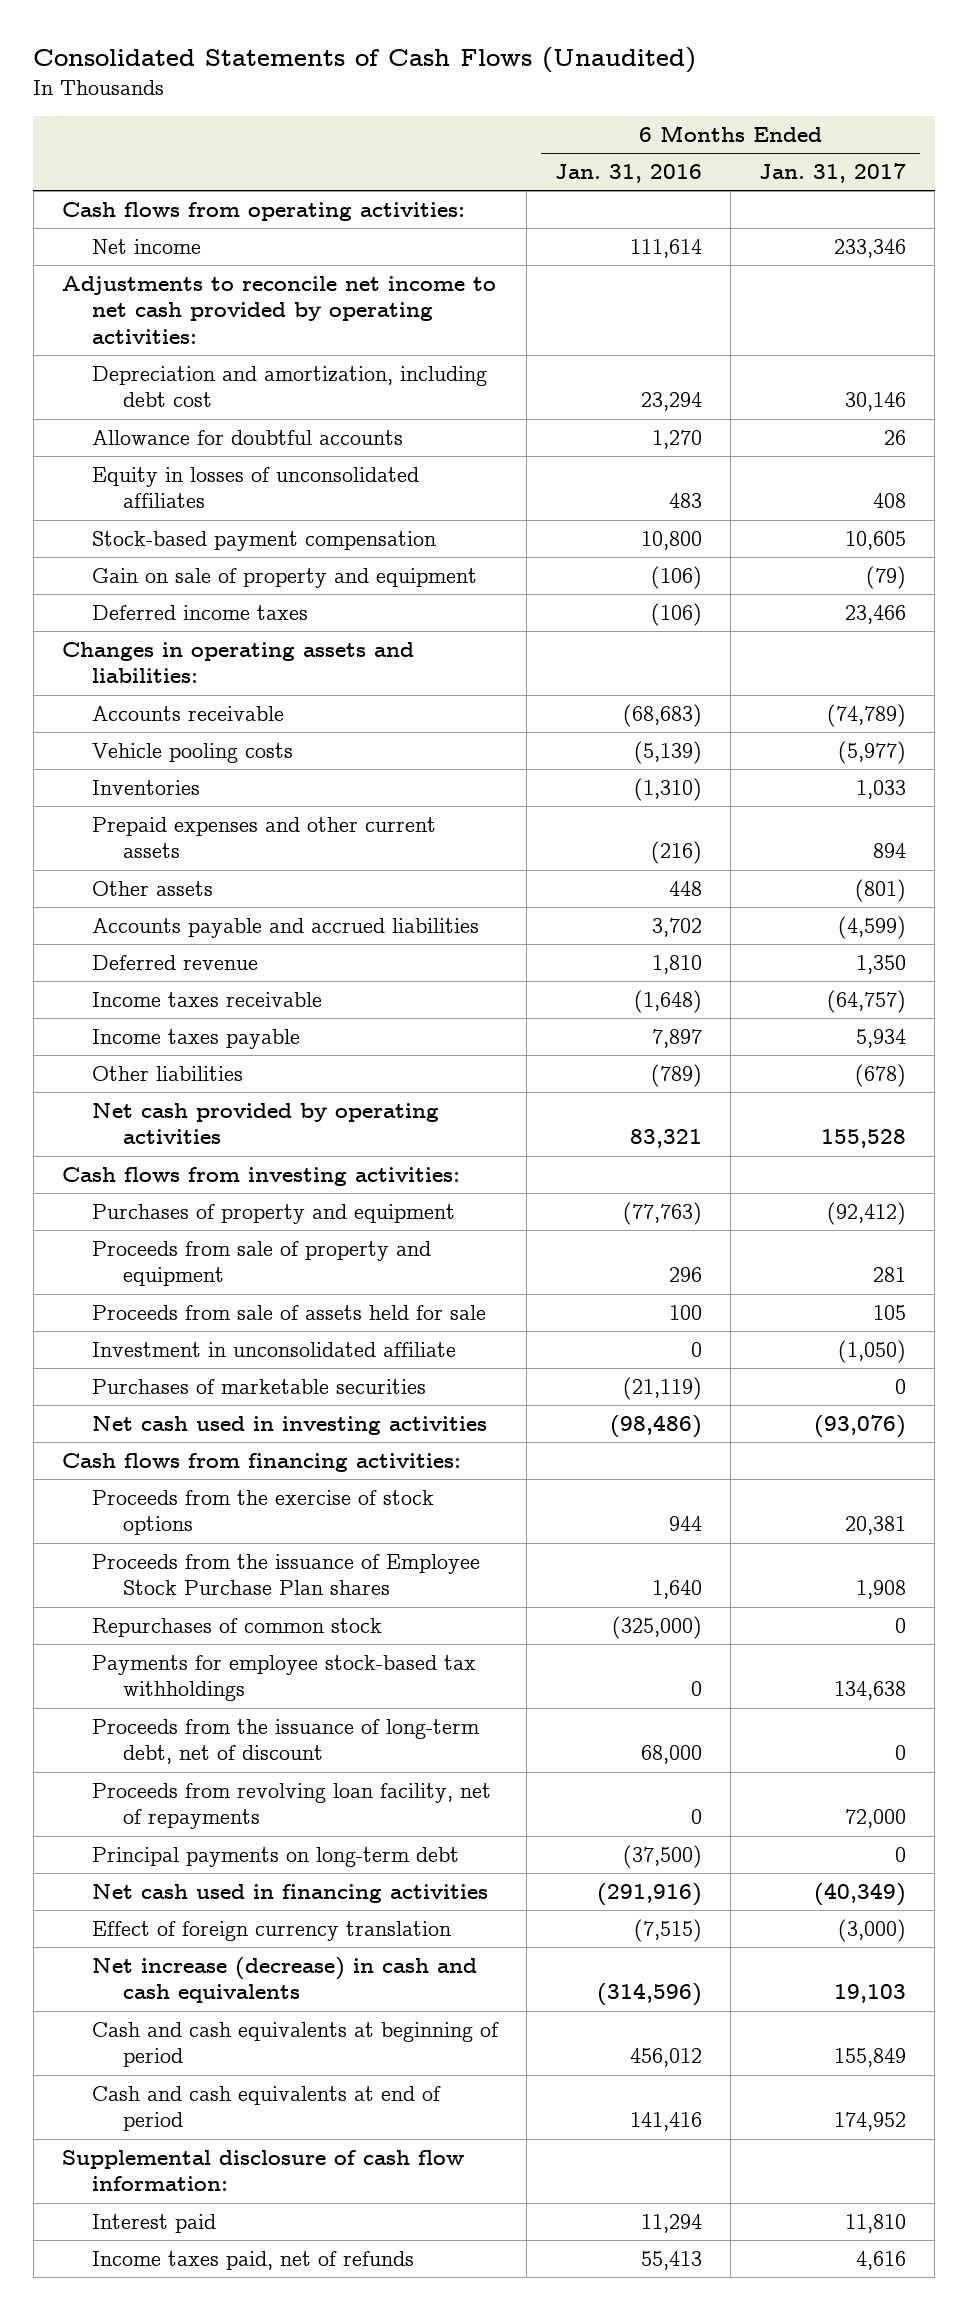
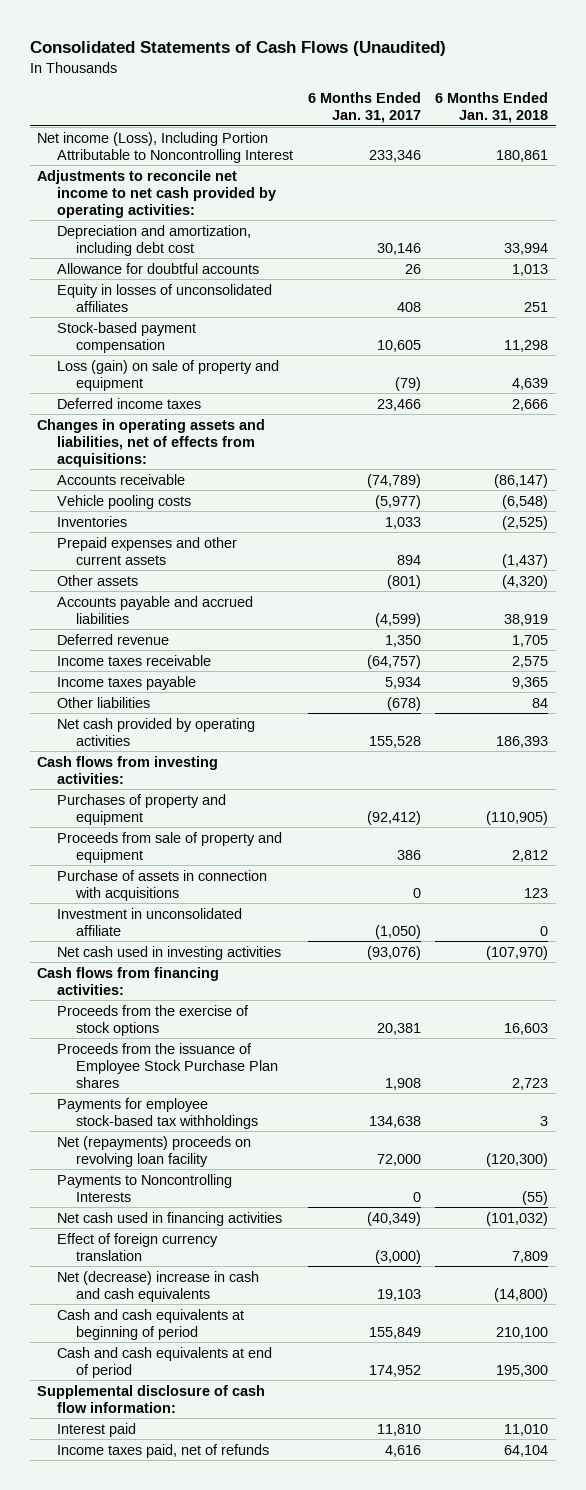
[555,164,703,184] Jan. 31, 2016 -> none
none -> [435,91,549,124] 6 Months Ended Jan. 31, 2018
[61,201,465,221] Cash flows from operating activities: -> none
[92,238,202,254] Net income -> [37,131,293,163] Net income (Loss), Including Portion Attributable to Noncontrolling Interest
[92,567,478,588] Gain on sale of property and equipment -> [56,359,279,391] Loss (gain) on sale of property and equipment
[61,641,414,684] Changes in operating assets and liabilities: -> [37,418,266,468] Changes in operating assets and liabilities, net of effects from acquisitions:
[92,1304,487,1320] Proceeds from sale of assets held for sale -> none
[873,1267,907,1283] 281 -> [396,849,421,860] 386
none -> [56,869,267,901] Purchase of assets in connection with acquisitions
[92,1378,427,1394] Purchases of marketable securities -> none
[92,1617,383,1637] Repurchases of common stock -> none
[92,1718,481,1765] Proceeds from the issuance of long-term debt, net of discount -> none
[92,1846,460,1867] Principal payments on long-term debt -> none
[92,1782,492,1830] Proceeds from revolving loan facility, net of repayments -> [56,1135,251,1167] Net (repayments) proceeds on revolving loan facility
none -> [56,1173,232,1202] Payments to Noncontrolling Interests
[92,1956,478,2004] Net increase (decrease) in cash and cash equivalents -> [56,1270,259,1302] Net (decrease) increase in cash and cash equivalents

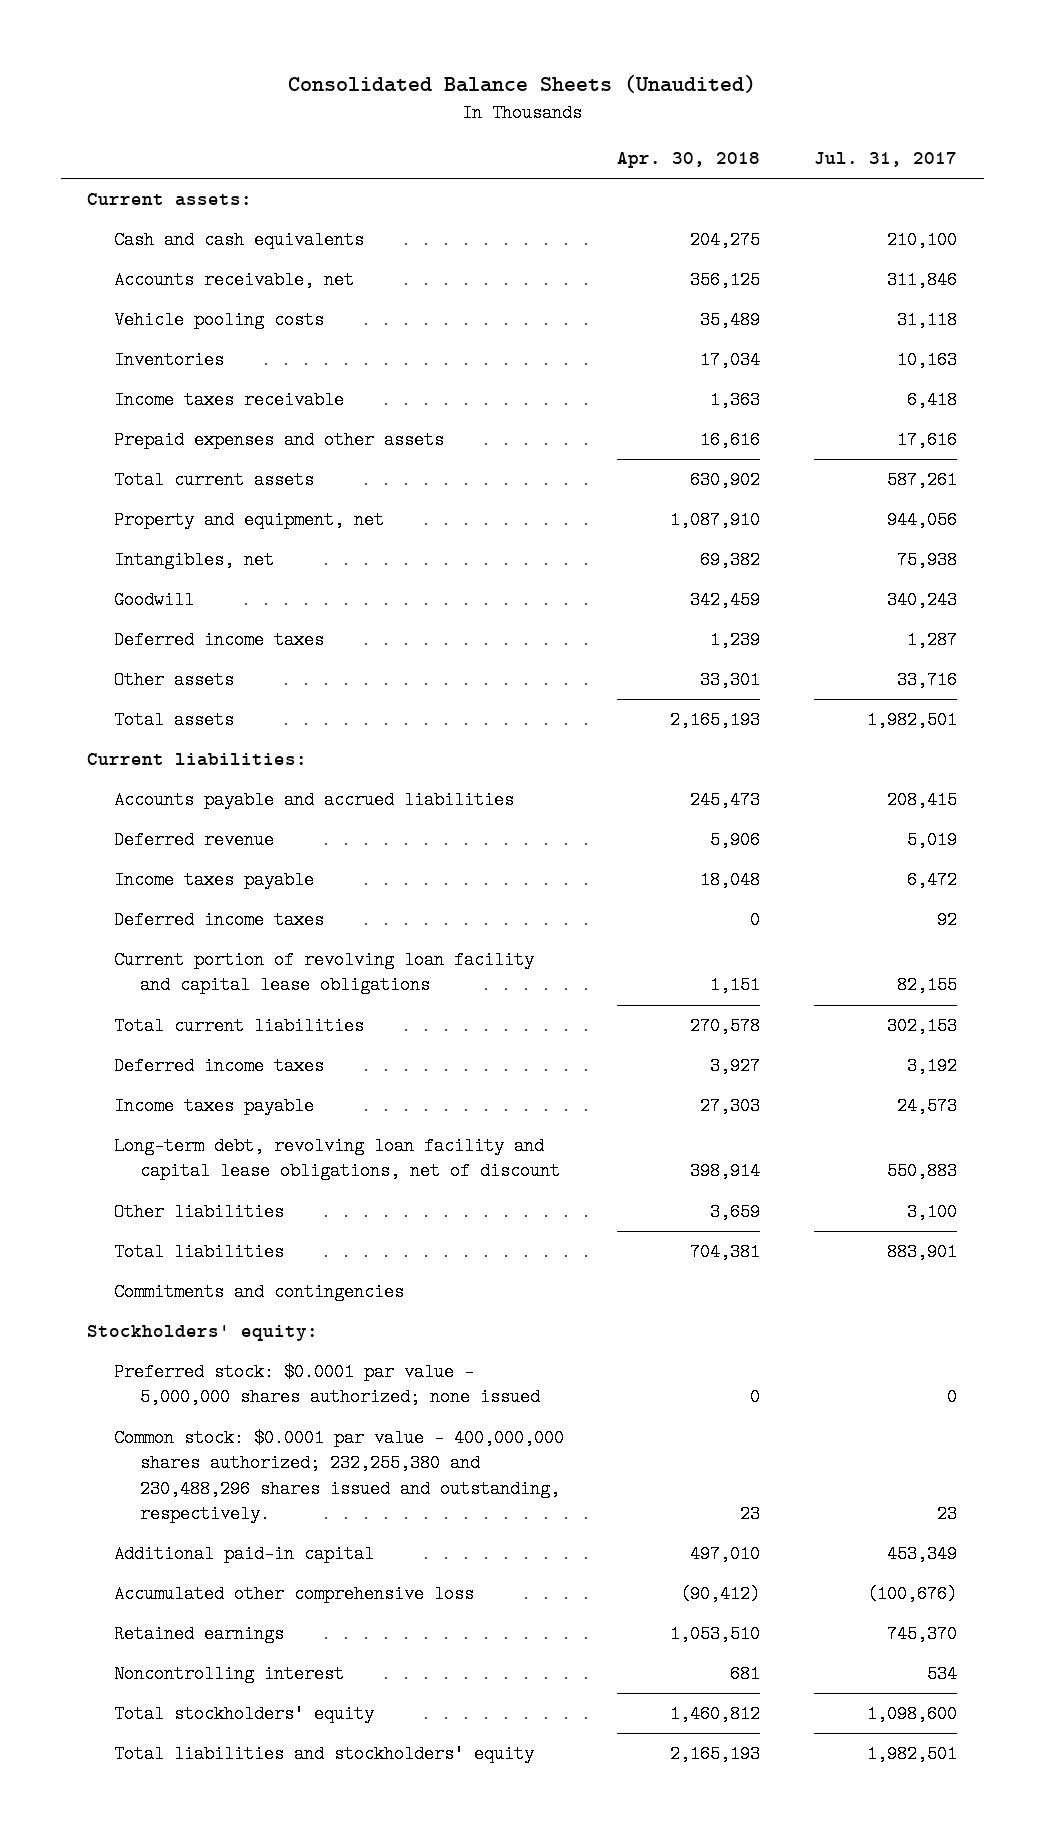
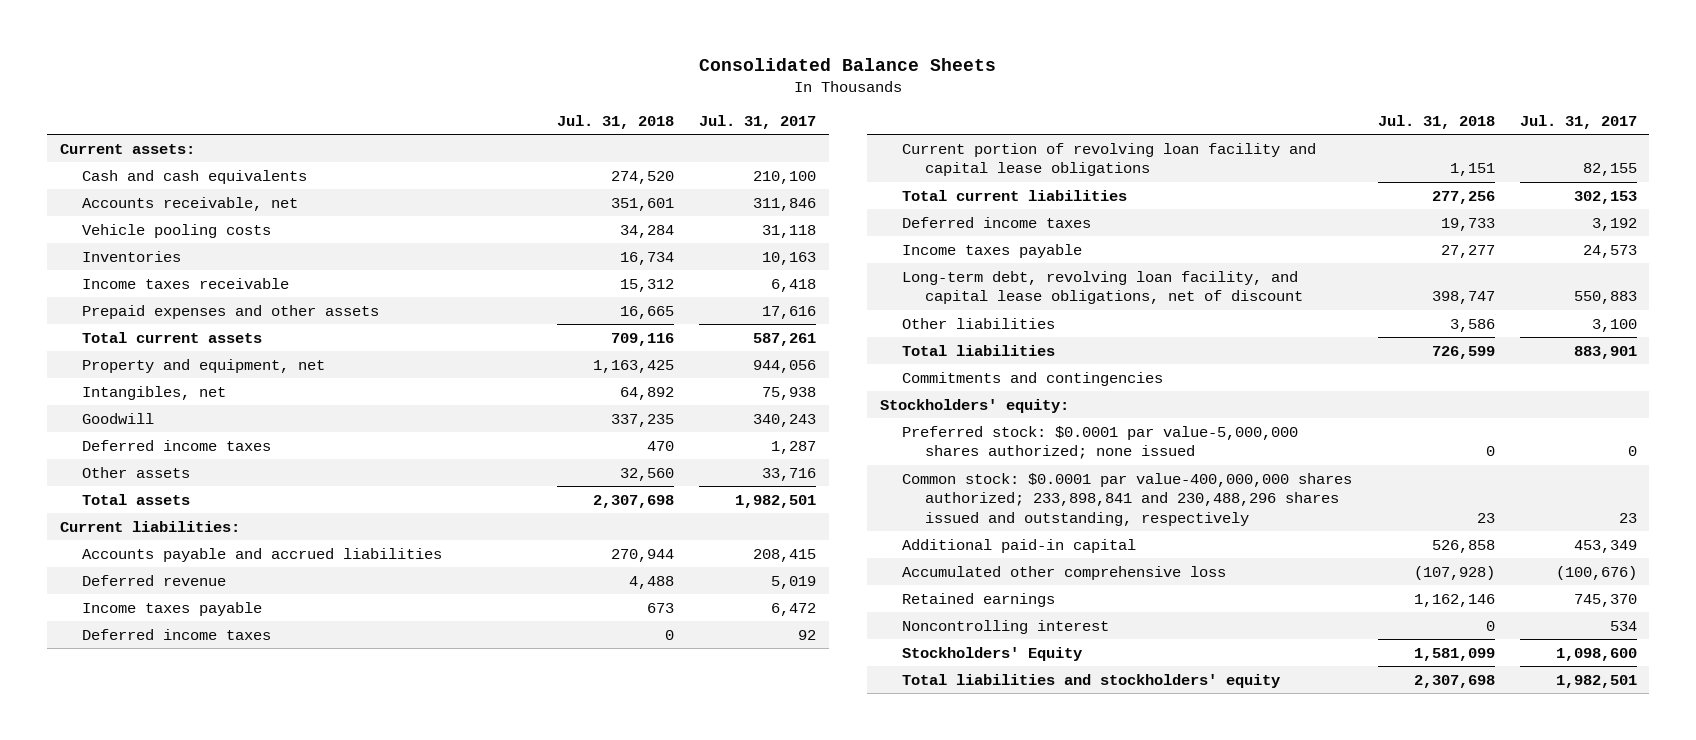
[288,75,757,94] Consolidated Balance Sheets (Unaudited) -> [699,57,997,71] Consolidated Balance Sheets
[617,151,761,168] Apr. 30, 2018 -> none
none -> [557,114,675,129] Jul. 31, 2018
[113,1137,561,1181] Long-term debt, revolving loan facility and capital lease obligations, net of discount -> [902,270,1303,305] Long-term debt, revolving loan facility, and capital lease obligations, net of discount
[113,1363,541,1407] Preferred stock: $0.0001 par value - 5,000,000 shares authorized; none issued -> [902,425,1299,460] Preferred stock: $0.0001 par value-5,000,000 shares authorized; none issued
[113,1429,564,1523] Common stock: $0.0001 par value - 400,000,000 shares authorized; 232,255,380 and 230,488,296 shares issued and outstanding, respectively. -> [902,472,1353,526] Common stock: $0.0001 par value-400,000,000 shares authorized; 233,898,841 and 230,488,296 shares issued and outstanding, respectively
[113,1705,374,1724] Total stockholders' equity -> [902,646,1083,661] Stockholders' Equity

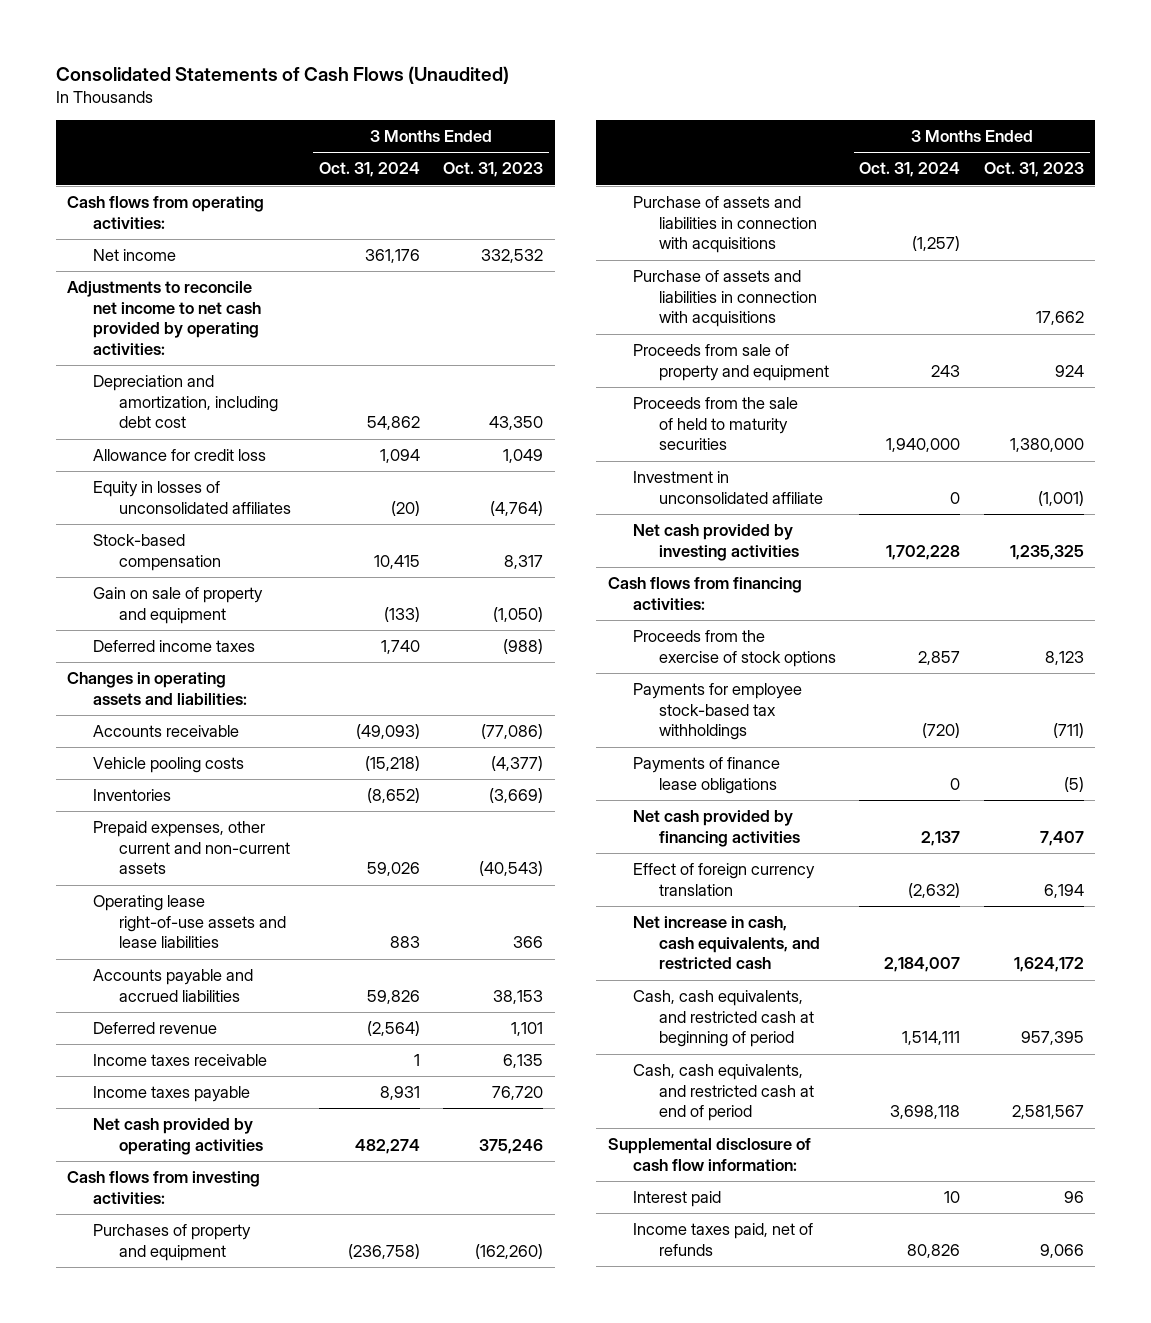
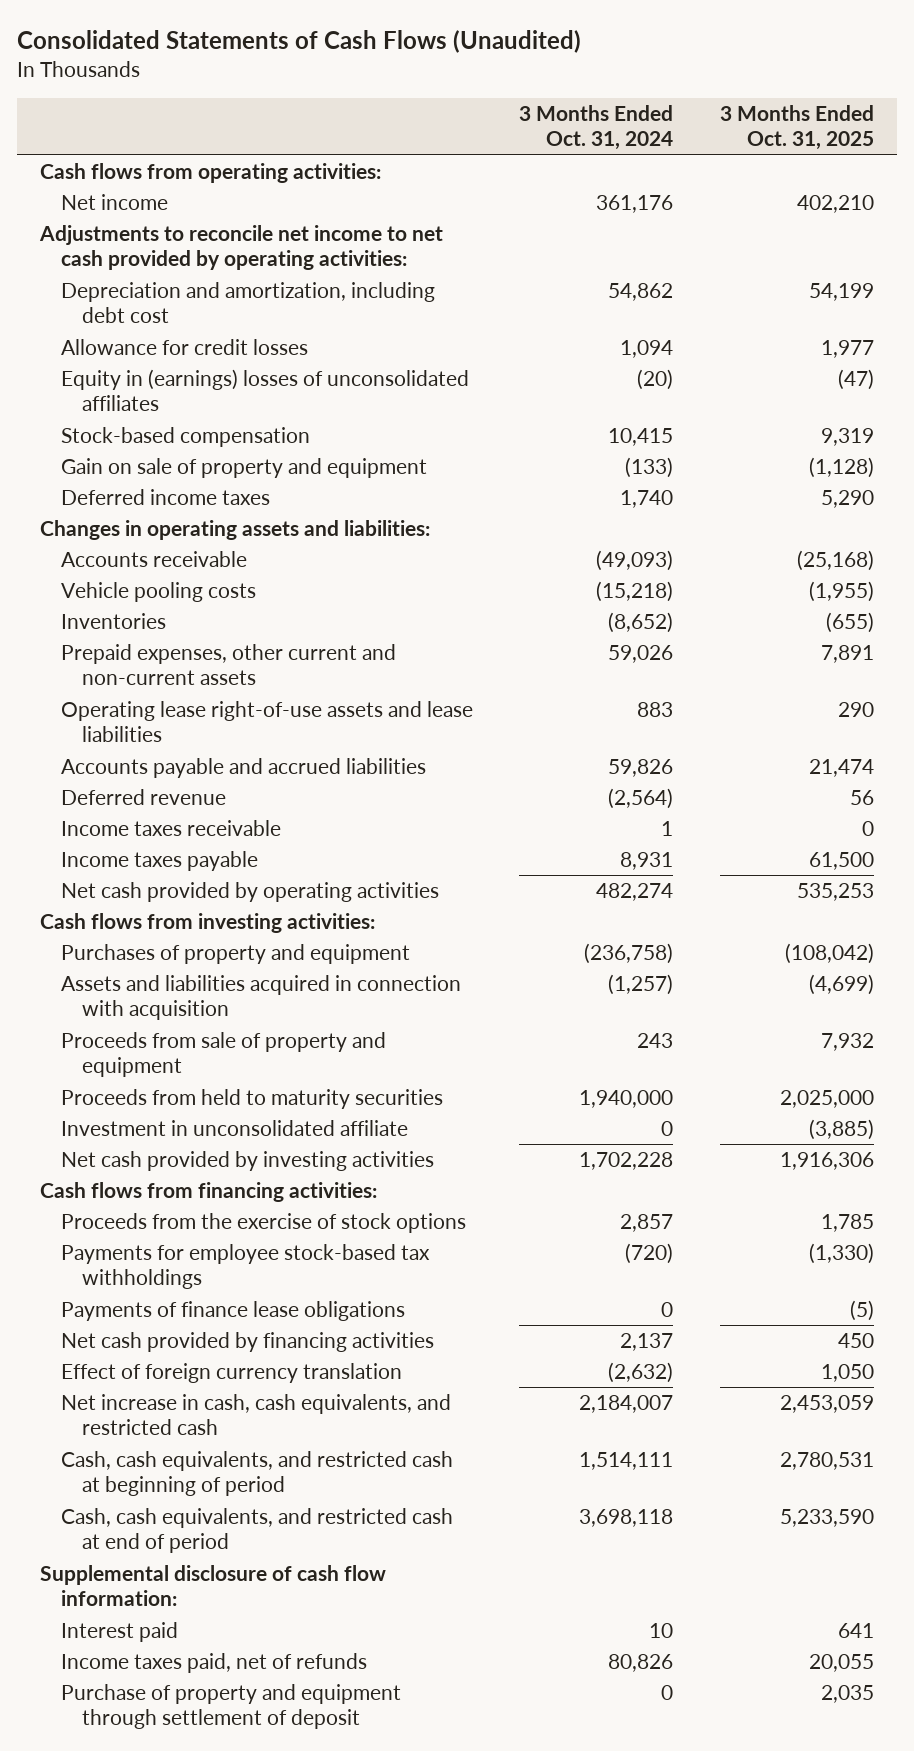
[443,162,544,178] Oct. 31, 2023 -> none
none -> [720,104,875,151] 3 Months Ended Oct. 31, 2025
[93,449,267,462] Allowance for credit loss -> [60,339,308,356] Allowance for credit losses
[93,481,291,514] Equity in losses of unconsolidated affiliates -> [60,369,469,412] Equity in (earnings) losses of unconsolidated affiliates
[633,270,818,328] Purchase of assets and liabilities in connection with acquisitions -> none
[633,196,818,254] Purchase of assets and liabilities in connection with acquisitions -> [60,975,461,1021] Assets and liabilities acquired in connection with acquisition
[633,397,799,451] Proceeds from the sale of held to maturity securities -> [60,1089,443,1110] Proceeds from held to maturity securities
none -> [60,1684,401,1730] Purchase of property and equipment through settlement of deposit

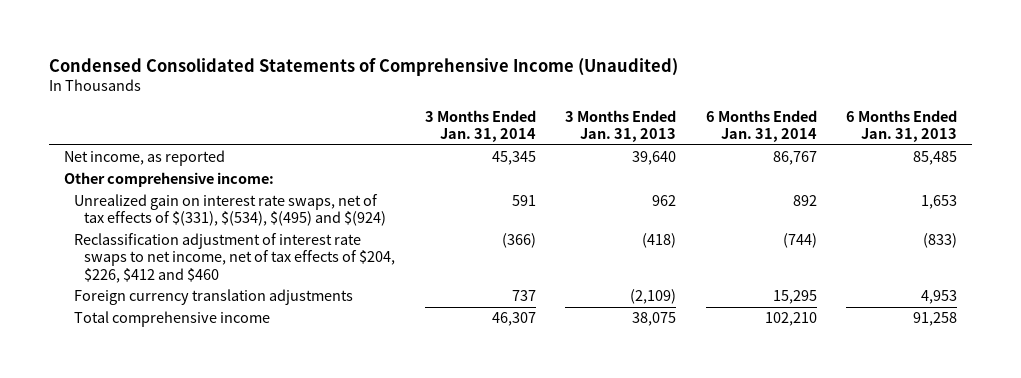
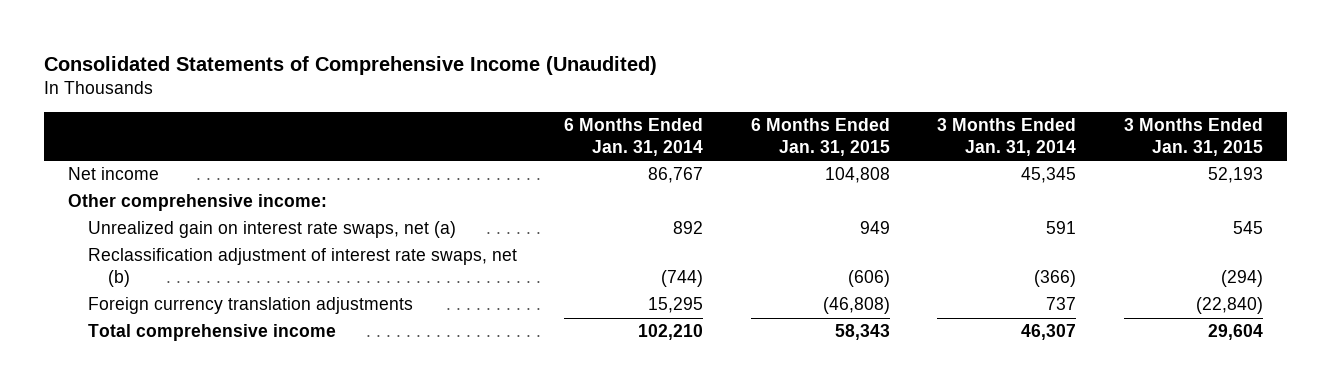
[49,57,679,76] Condensed Consolidated Statements of Comprehensive Income (Unaudited) -> [44,55,658,75] Consolidated Statements of Comprehensive Income (Unaudited)
[565,109,677,142] 3 Months Ended Jan. 31, 2013 -> none
[846,109,958,142] 6 Months Ended Jan. 31, 2013 -> none
none -> [750,117,890,156] 6 Months Ended Jan. 31, 2015
none -> [1123,117,1263,156] 3 Months Ended Jan. 31, 2015
[64,150,226,167] Net income, as reported -> [67,167,159,181] Net income
[74,194,387,227] Unrealized gain on interest rate swaps, net of tax effects of $(331), $(534), $(495) and $(924) -> [87,221,456,239] Unrealized gain on interest rate swaps, net (a)
[74,233,396,283] Reclassification adjustment of interest rate swaps to net income, net of tax effects of $204, $226, $412 and $460 -> [87,248,517,288] Reclassification adjustment of interest rate swaps, net (b)

